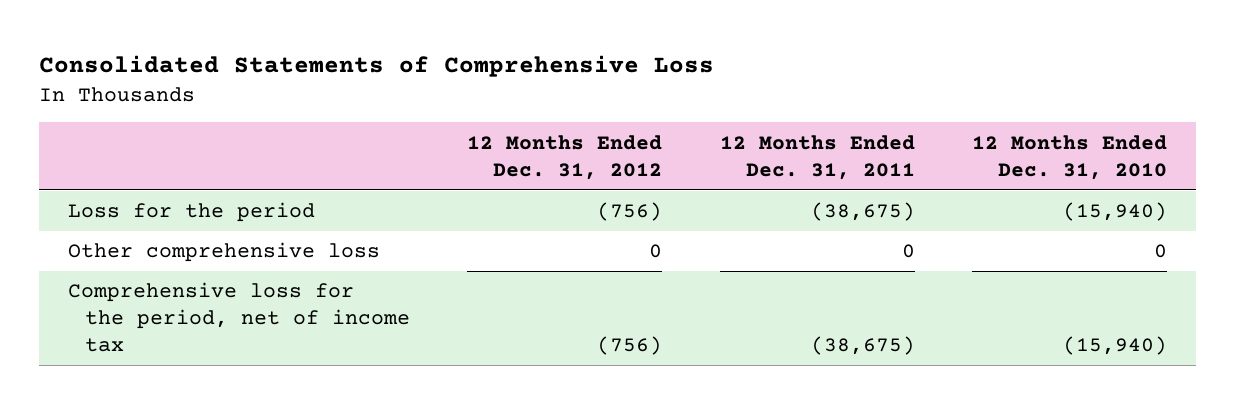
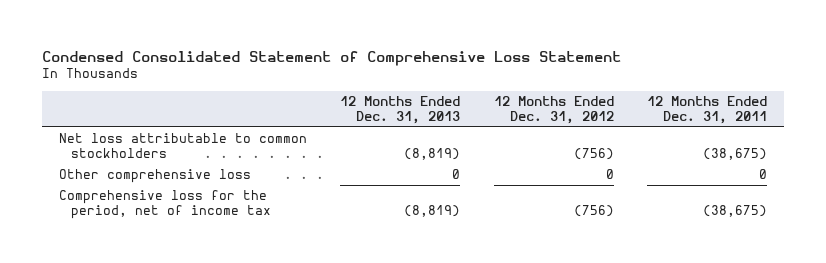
[39,55,715,78] Consolidated Statements of Comprehensive Loss -> [42,50,622,66] Condensed Consolidated Statement of Comprehensive Loss Statement
[972,134,1168,180] 12 Months Ended Dec. 31, 2010 -> none
none -> [340,95,461,124] 12 Months Ended Dec. 31, 2013
[68,202,316,223] Loss for the period -> [59,133,308,159] Net loss attributable to common stockholders

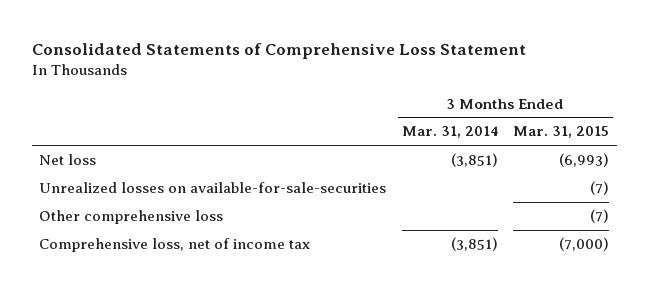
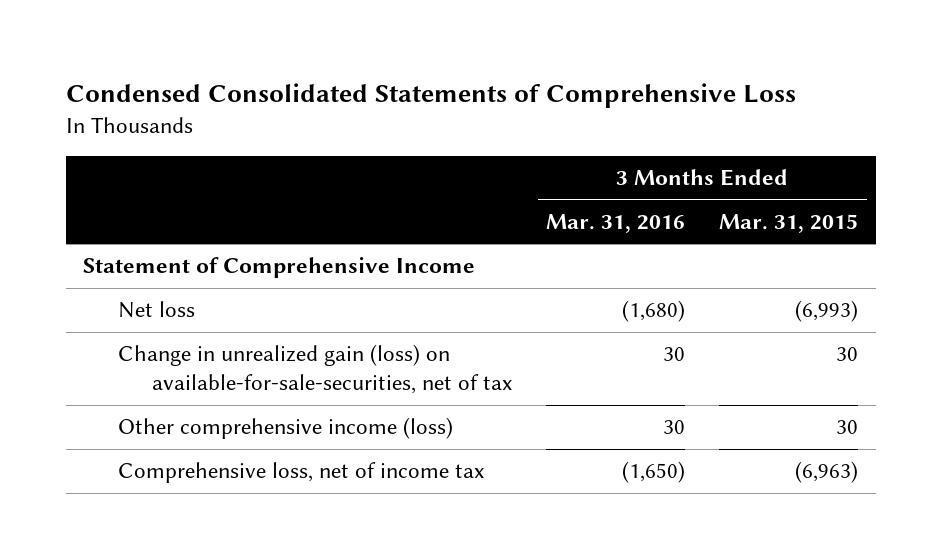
[31,42,526,59] Consolidated Statements of Comprehensive Loss Statement -> [66,82,797,108] Condensed Consolidated Statements of Comprehensive Loss
[401,126,498,139] Mar. 31, 2014 -> none
none -> [546,213,686,233] Mar. 31, 2016
none -> [83,257,476,279] Statement of Comprehensive Income
[39,181,387,193] Unrealized losses on available-for-sale-securities -> [117,344,513,395] Change in unrealized gain (loss) on available-for-sale-securities, net of tax
[590,180,610,195] (7) -> [836,347,859,362] 30
[39,209,224,224] Other comprehensive loss -> [117,417,453,440] Other comprehensive income (loss)
[590,208,610,223] (7) -> [836,420,859,435] 30
[559,236,610,251] (7,000) -> [795,461,859,484] (6,963)

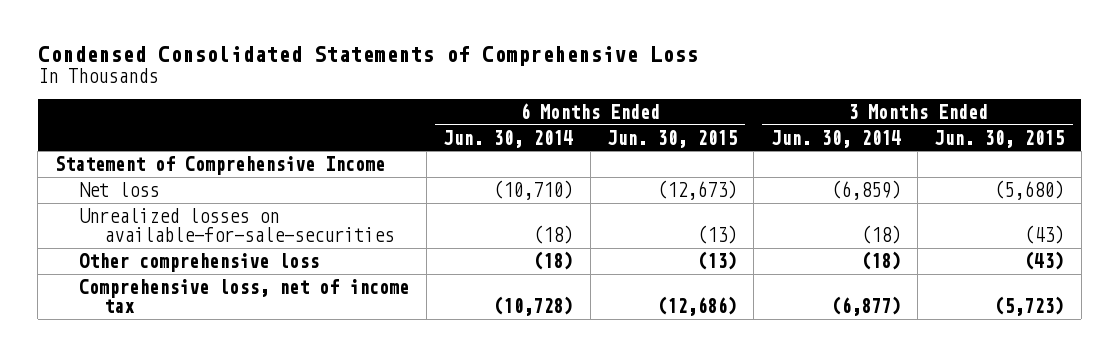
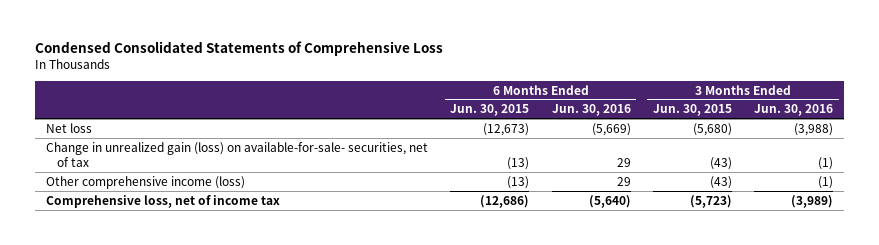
[443,129,574,148] Jun. 30, 2014 -> none
[770,129,901,148] Jun. 30, 2014 -> none
none -> [551,104,631,117] Jun. 30, 2016
none -> [754,104,834,117] Jun. 30, 2016
[54,156,385,176] Statement of Comprehensive Income -> none
[79,208,395,243] Unrealized losses on available-for-sale-securities -> [46,141,429,167] Change in unrealized gain (loss) on available-for-sale- securities, net of tax
[79,253,320,273] Other comprehensive loss -> [46,175,246,189] Other comprehensive income (loss)

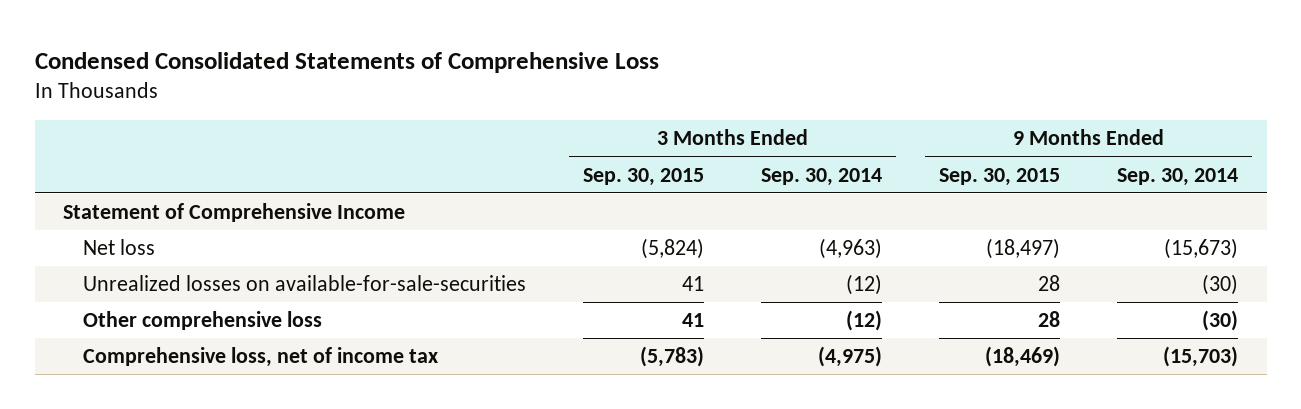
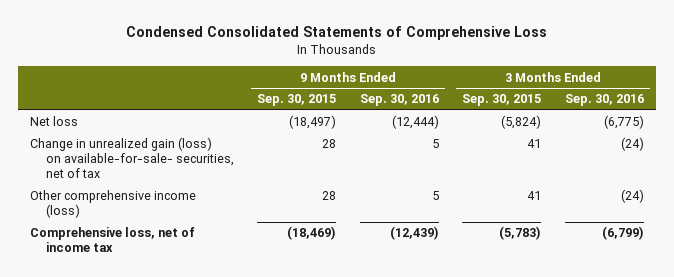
[761,167,883,186] Sep. 30, 2014 -> none
[1117,167,1239,186] Sep. 30, 2014 -> none
none -> [359,94,439,107] Sep. 30, 2016
none -> [564,94,644,107] Sep. 30, 2016
[62,203,405,223] Statement of Comprehensive Income -> none
[83,275,527,292] Unrealized losses on available-for-sale-securities -> [30,137,234,179] Change in unrealized gain (loss) on available-for-sale- securities, net of tax
[83,311,323,331] Other comprehensive loss -> [30,190,197,219] Other comprehensive income (loss)

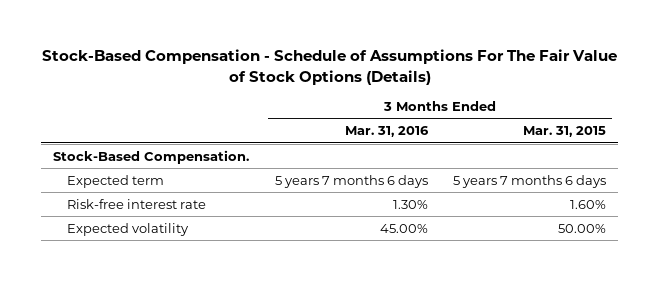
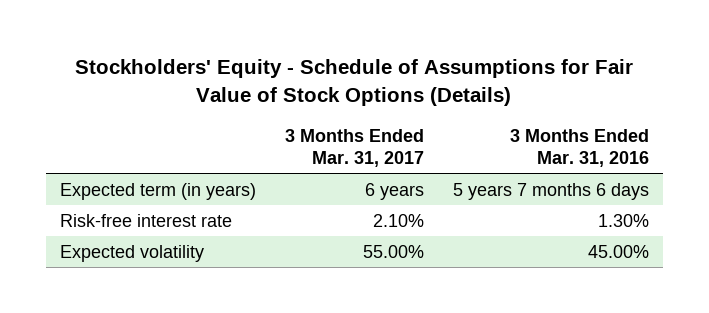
[41,49,617,85] Stock-Based Compensation - Schedule of Assumptions For The Fair Value of Stock Options (Details) -> [75,58,634,106] Stockholders' Equity - Schedule of Assumptions for Fair Value of Stock Options (Details)
[522,126,606,138] Mar. 31, 2015 -> none
none -> [284,128,424,167] 3 Months Ended Mar. 31, 2017
[53,149,250,164] Stock-Based Compensation. -> none
[66,174,164,188] Expected term -> [60,182,257,200] Expected term (in years)

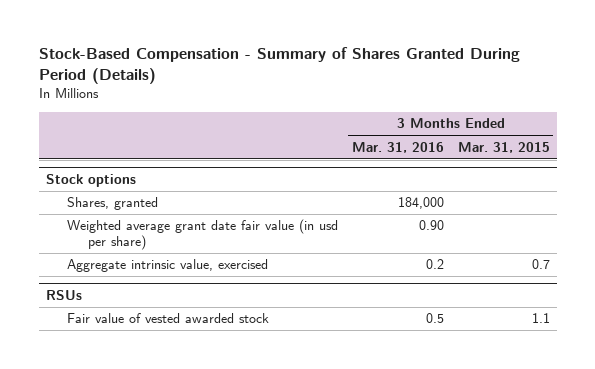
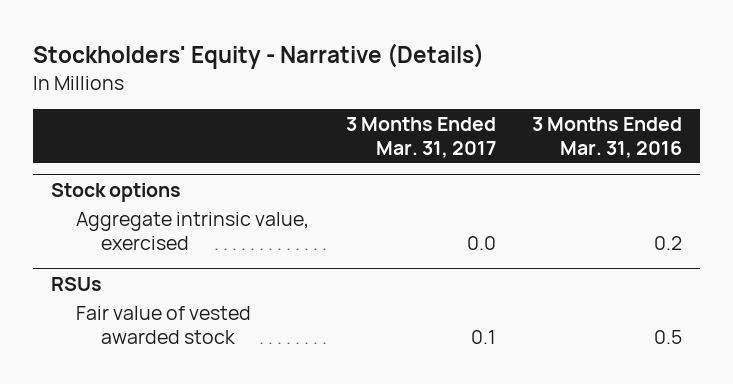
[38,47,520,85] Stock-Based Compensation - Summary of Shares Granted During Period (Details) -> [32,43,484,70] Stockholders' Equity - Narrative (Details)
[457,141,550,153] Mar. 31, 2015 -> none
none -> [345,116,496,158] 3 Months Ended Mar. 31, 2017
[66,197,158,211] Shares, granted -> none
[66,219,338,250] Weighted average grant date fair value (in usd per share) -> none

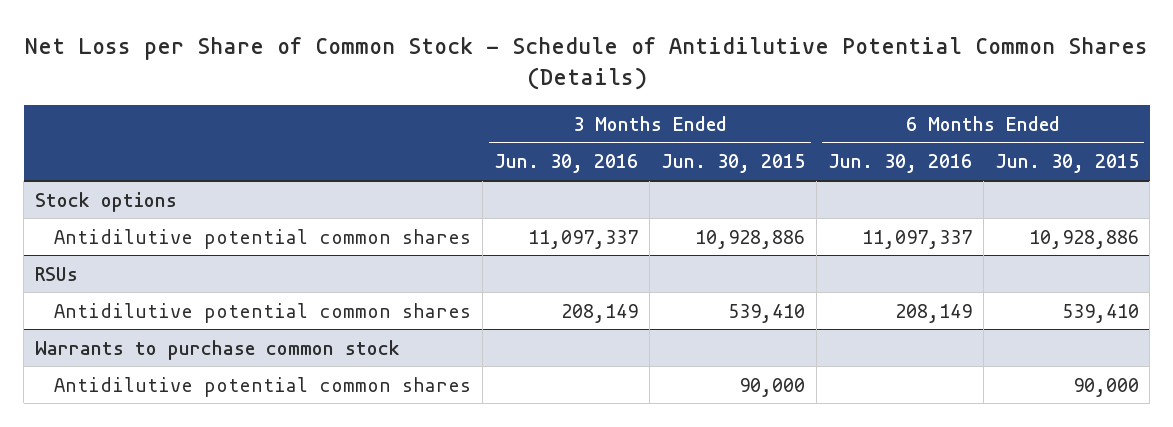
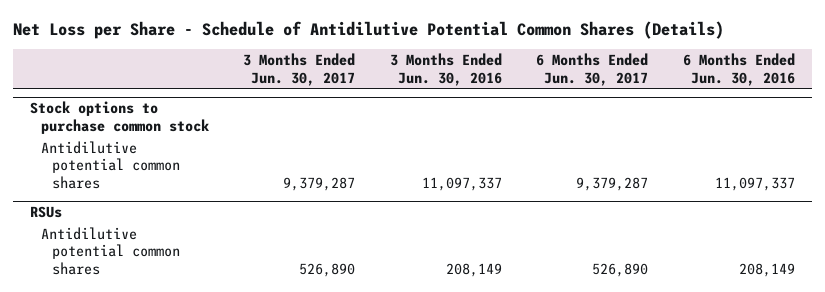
[24,37,1148,91] Net Loss per Share of Common Stock - Schedule of Antidilutive Potential Common Shares (Details) -> [12,21,724,40] Net Loss per Share - Schedule of Antidilutive Potential Common Shares (Details)
[660,154,805,174] Jun. 30, 2015 -> none
[994,154,1139,174] Jun. 30, 2015 -> none
none -> [243,52,356,86] 3 Months Ended Jun. 30, 2017
none -> [536,52,649,86] 6 Months Ended Jun. 30, 2017
[34,191,177,212] Stock options -> [30,101,209,135] Stock options to purchase common stock
[34,339,400,360] Warrants to purchase common stock -> none
[54,376,472,397] Antidilutive potential common shares -> none

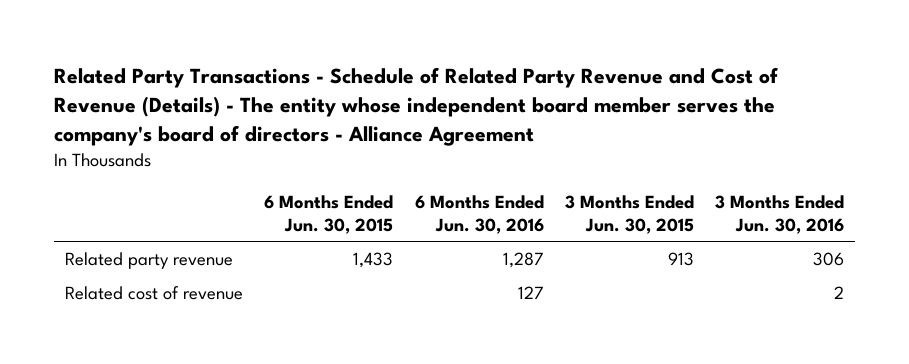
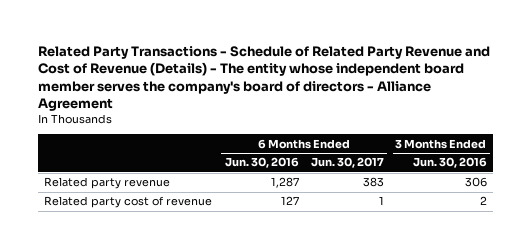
[264,194,394,234] 6 Months Ended Jun. 30, 2015 -> none
[564,194,694,234] 3 Months Ended Jun. 30, 2015 -> none
none -> [310,157,384,169] Jun. 30, 2017
[64,286,243,301] Related cost of revenue -> [44,196,213,209] Related party cost of revenue

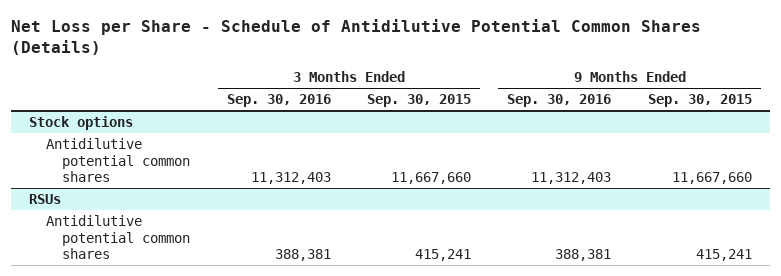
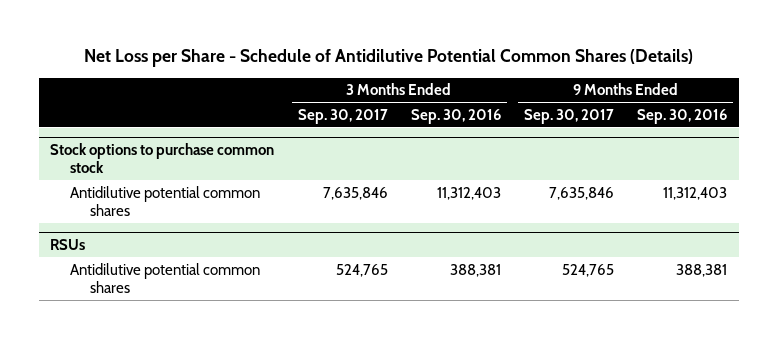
[367,94,472,108] Sep. 30, 2015 -> none
[647,94,752,108] Sep. 30, 2015 -> none
none -> [297,108,388,124] Sep. 30, 2017
none -> [524,108,615,124] Sep. 30, 2017
[29,115,134,130] Stock options -> [50,142,275,173] Stock options to purchase common stock

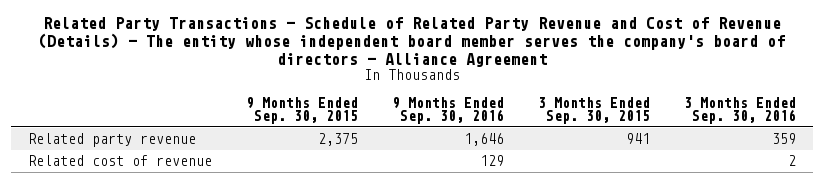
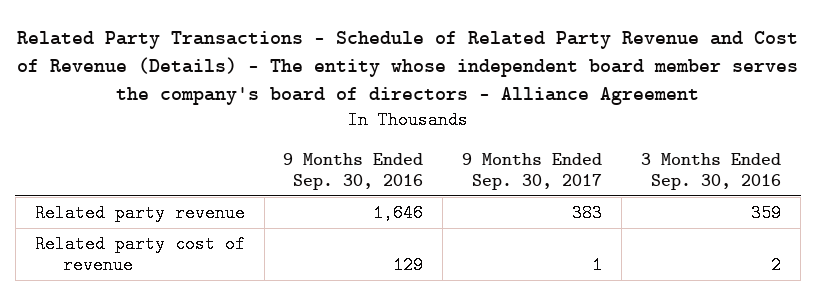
[246,96,359,124] 9 Months Ended Sep. 30, 2015 -> none
[538,96,651,124] 3 Months Ended Sep. 30, 2015 -> none
none -> [462,152,603,190] 9 Months Ended Sep. 30, 2017
[28,155,213,167] Related cost of revenue -> [34,235,245,275] Related party cost of revenue

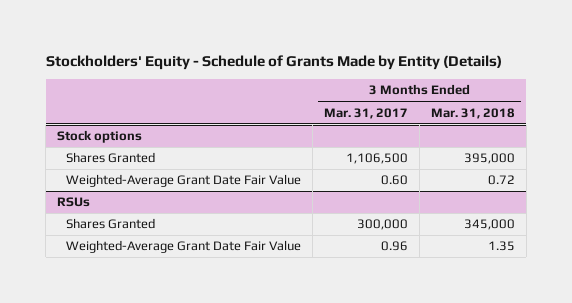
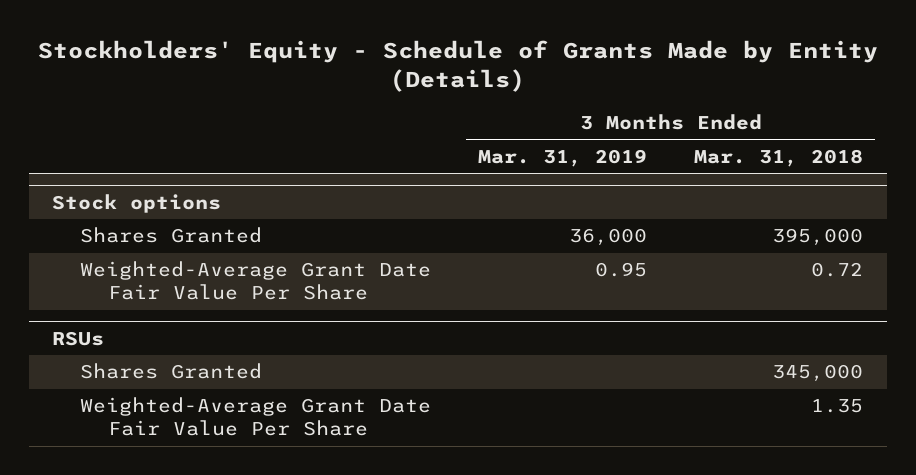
[324,107,409,119] Mar. 31, 2017 -> none
none -> [478,148,648,167] Mar. 31, 2019
[66,174,302,188] Weighted-Average Grant Date Fair Value -> [80,261,432,301] Weighted-Average Grant Date Fair Value Per Share
[66,240,302,254] Weighted-Average Grant Date Fair Value -> [80,397,432,437] Weighted-Average Grant Date Fair Value Per Share

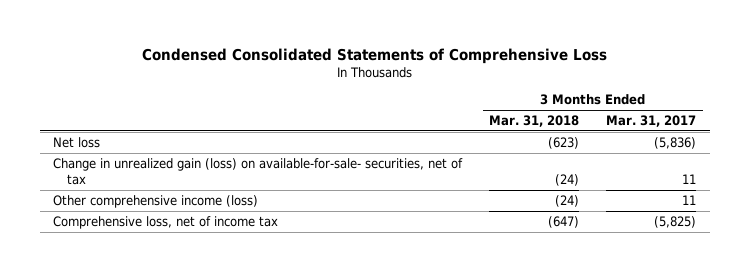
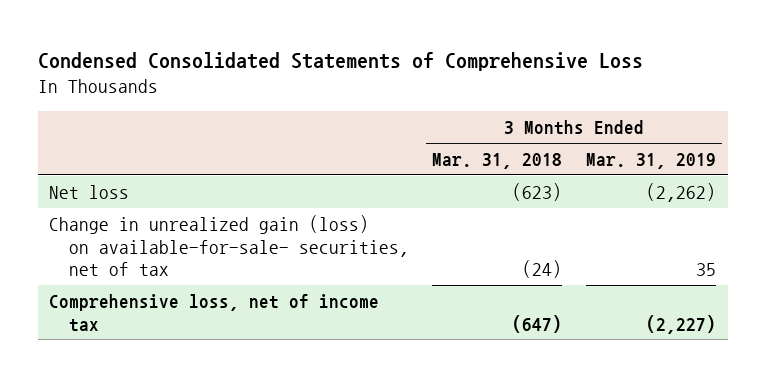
[606,115,697,128] Mar. 31, 2017 -> none
none -> [586,152,717,169] Mar. 31, 2019
[53,194,259,208] Other comprehensive income (loss) -> none

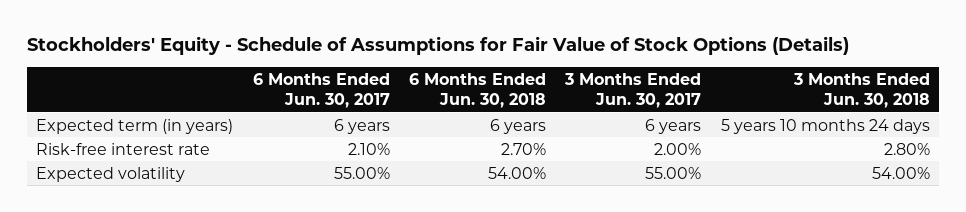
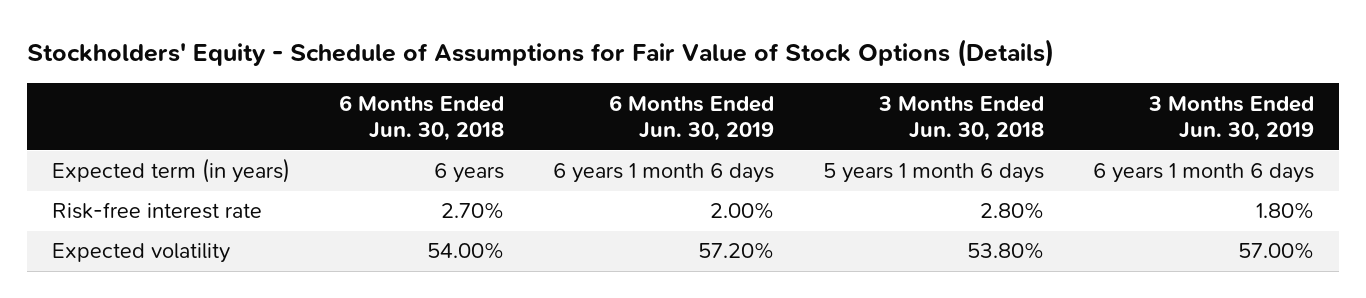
[252,72,390,108] 6 Months Ended Jun. 30, 2017 -> none
[564,72,702,108] 3 Months Ended Jun. 30, 2017 -> none
none -> [609,94,775,142] 6 Months Ended Jun. 30, 2019
none -> [1148,95,1315,142] 3 Months Ended Jun. 30, 2019
[720,118,930,134] 5 years 10 months 24 days -> [823,163,1045,184] 5 years 1 month 6 days
[871,166,930,179] 54.00% -> [967,242,1045,260] 53.80%

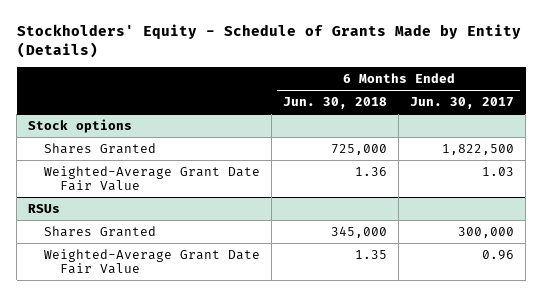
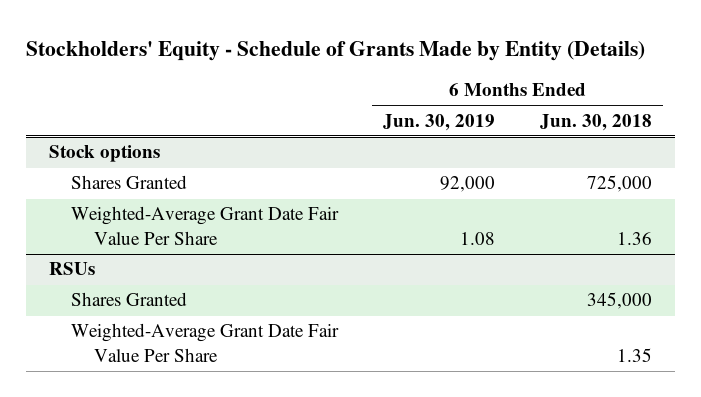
[410,97,515,110] Jun. 30, 2017 -> none
none -> [383,113,496,131] Jun. 30, 2019
[44,165,261,192] Weighted-Average Grant Date Fair Value -> [71,206,340,245] Weighted-Average Grant Date Fair Value Per Share
[44,248,261,275] Weighted-Average Grant Date Fair Value -> [71,323,340,362] Weighted-Average Grant Date Fair Value Per Share

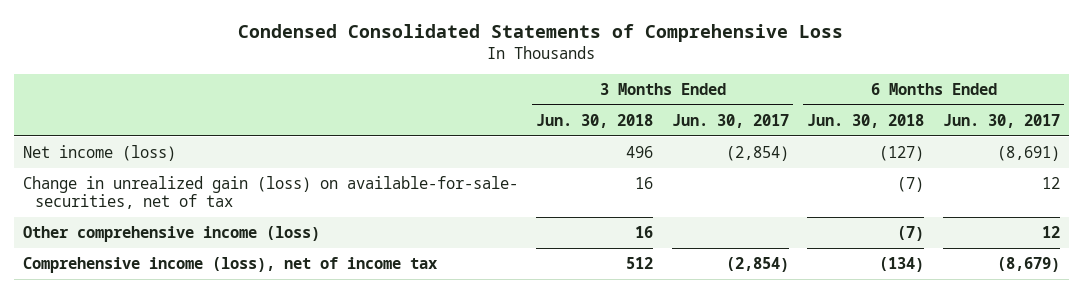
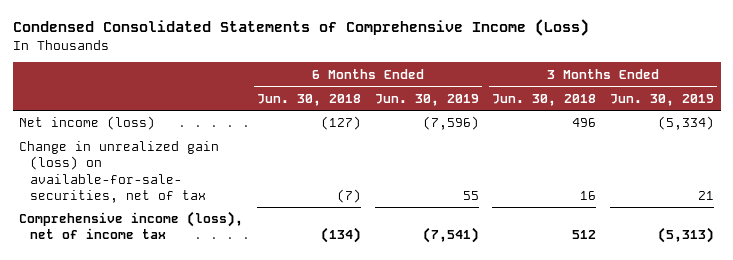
[238,23,844,42] Condensed Consolidated Statements of Comprehensive Loss -> [12,19,589,37] Condensed Consolidated Statements of Comprehensive Income (Loss)
[671,113,789,128] Jun. 30, 2017 -> none
[942,113,1060,128] Jun. 30, 2017 -> none
none -> [374,93,479,106] Jun. 30, 2019
none -> [610,93,715,106] Jun. 30, 2019
[22,225,320,242] Other comprehensive income (loss) -> none

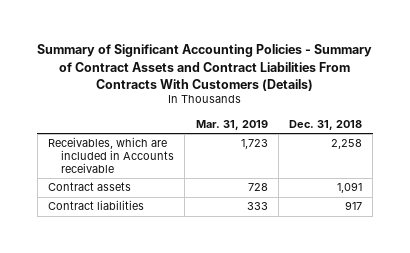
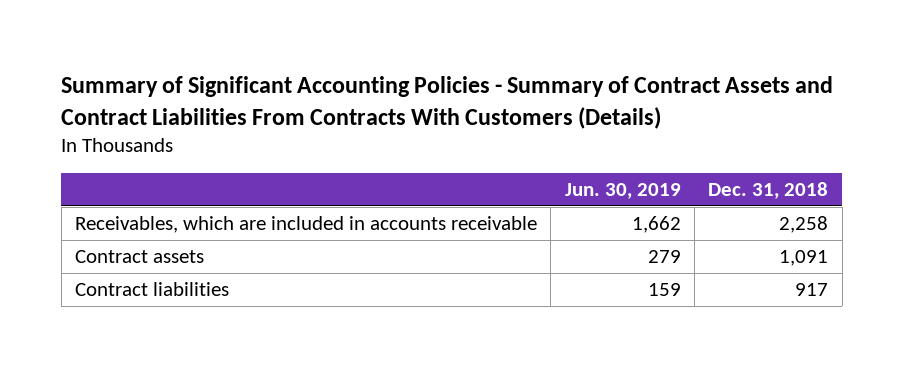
[195,119,268,130] Mar. 31, 2019 -> none
none -> [564,182,681,199] Jun. 30, 2019
[48,137,175,174] Receivables, which are included in Accounts receivable -> [75,216,538,234] Receivables, which are included in accounts receivable

